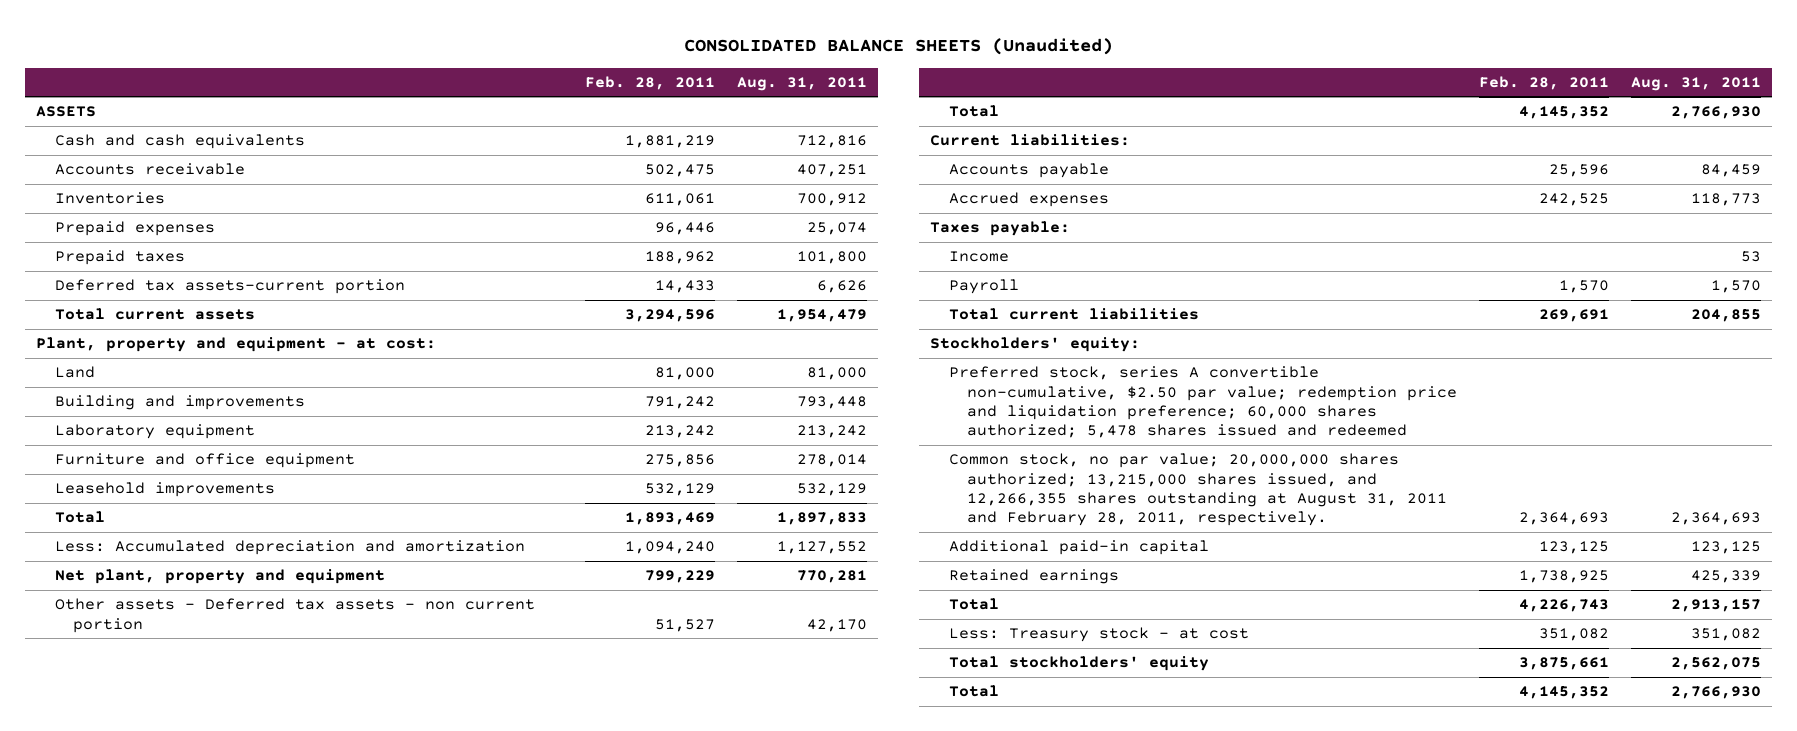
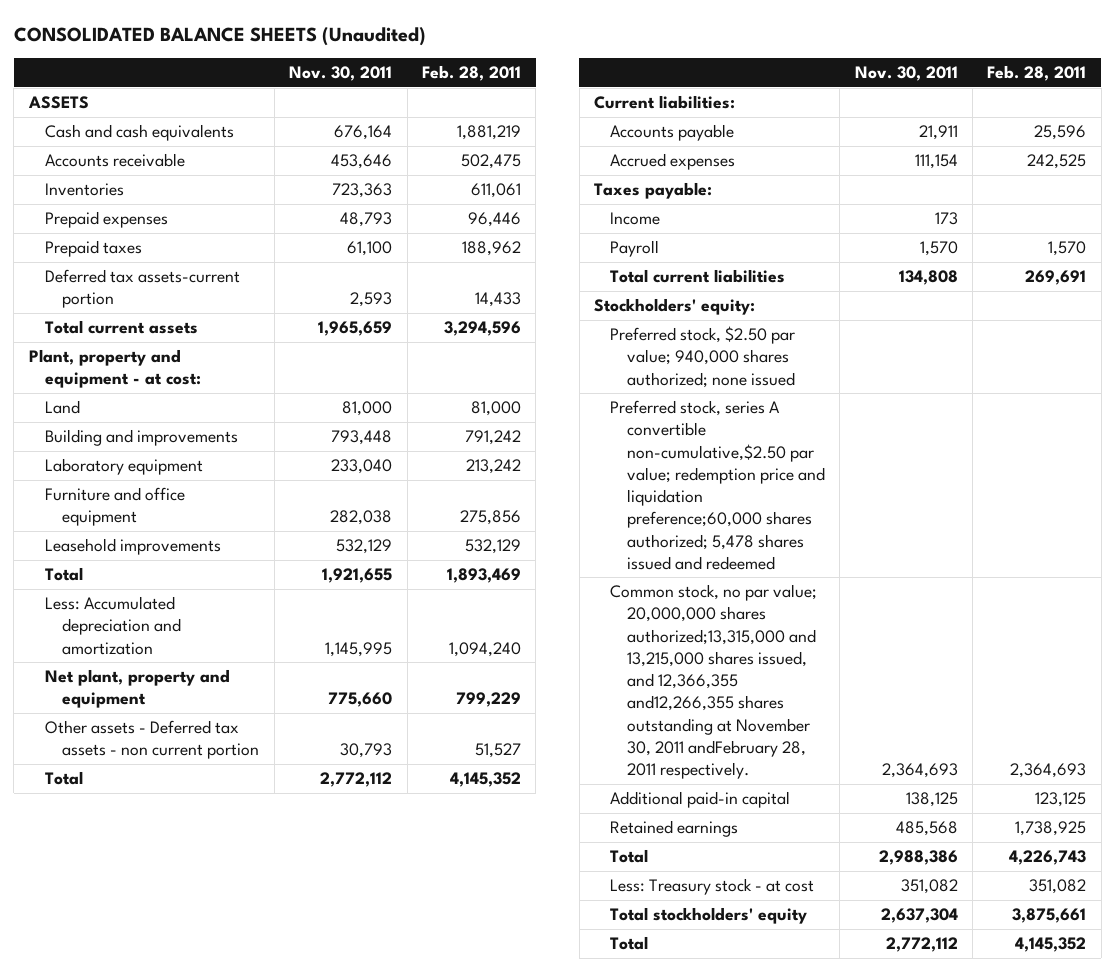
[736,76,867,91] Aug. 31, 2011 -> none
none -> [289,66,393,82] Nov. 30, 2011
none -> [610,325,796,388] Preferred stock, $2.50 par value; 940,000 shares authorized; none issued
[948,366,1458,439] Preferred stock, series A convertible non-cumulative, $2.50 par value; redemption price and liquidation preference; 60,000 shares authorized; 5,478 shares issued and redeemed -> [610,399,825,570] Preferred stock, series A convertible non-cumulative,$2.50 par value; redemption price and liquidation preference;60,000 shares authorized; 5,478 shares issued and redeemed
[948,453,1448,527] Common stock, no par value; 20,000,000 shares authorized; 13,215,000 shares issued, and 12,266,355 shares outstanding at August 31, 2011 and February 28, 2011, respectively. -> [610,583,818,780] Common stock, no par value; 20,000,000 shares authorized;13,315,000 and 13,215,000 shares issued, and 12,366,355 and12,266,355 shares outstanding at November 30, 2011 andFebruary 28, 2011 respectively.

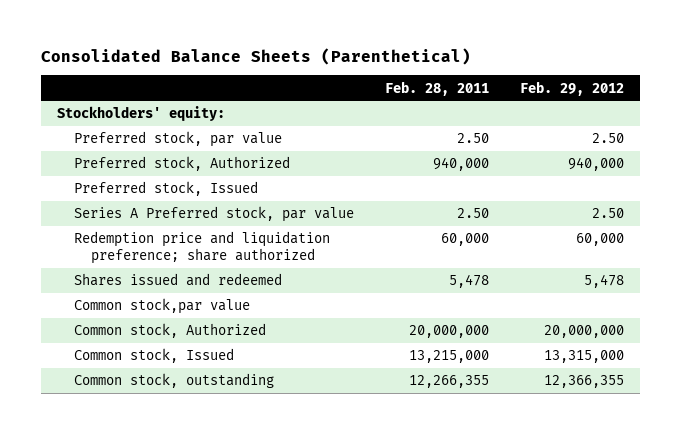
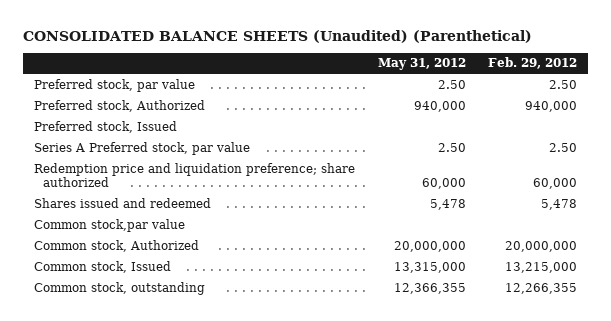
[41,48,472,66] Consolidated Balance Sheets (Parenthetical) -> [22,29,532,43] CONSOLIDATED BALANCE SHEETS (Unaudited) (Parenthetical)
[385,80,490,96] Feb. 28, 2011 -> none
none -> [377,58,466,71] May 31, 2012
[56,106,225,122] Stockholders' equity: -> none
[544,350,625,364] 13,315,000 -> [504,261,577,273] 13,215,000
[544,375,625,389] 12,366,355 -> [504,282,577,294] 12,266,355

